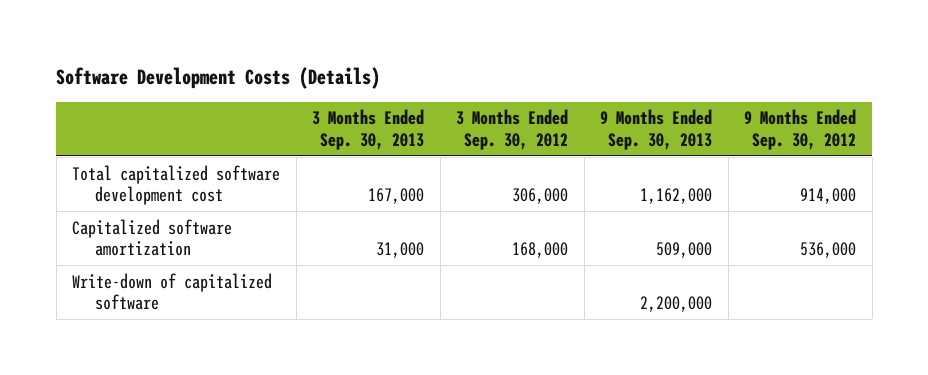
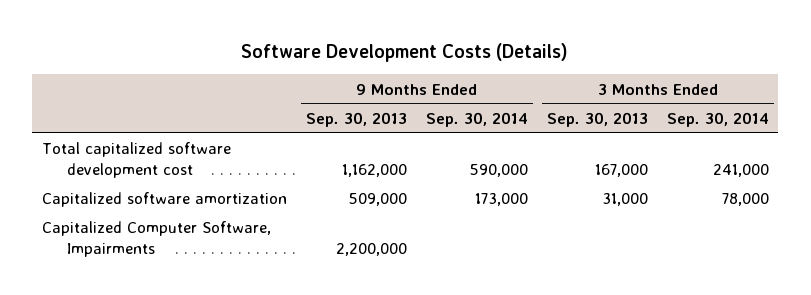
[456,109,569,150] 3 Months Ended Sep. 30, 2012 -> none
[744,109,857,150] 9 Months Ended Sep. 30, 2012 -> none
none -> [425,111,528,127] Sep. 30, 2014
none -> [666,111,769,127] Sep. 30, 2014
[72,272,273,311] Write-down of capitalized software -> [41,221,271,258] Capitalized Computer Software, Impairments

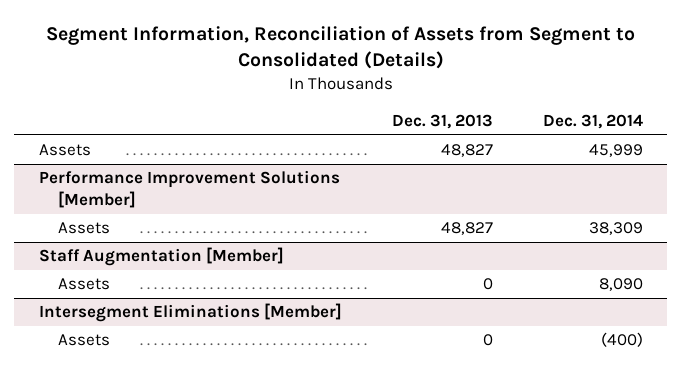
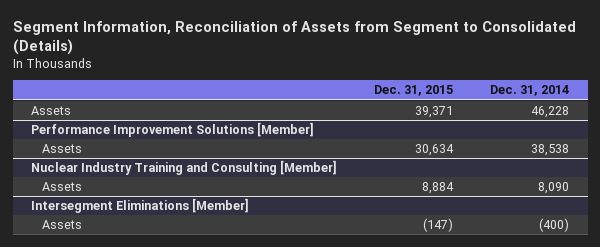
[391,113,493,129] Dec. 31, 2013 -> none
none -> [374,85,454,97] Dec. 31, 2015
[588,144,643,158] 45,999 -> [531,106,570,119] 46,228
[38,247,284,267] Staff Augmentation [Member] -> none
[588,222,643,236] 38,309 -> [531,144,570,157] 38,538
none -> [31,160,338,176] Nuclear Industry Training and Consulting [Member]

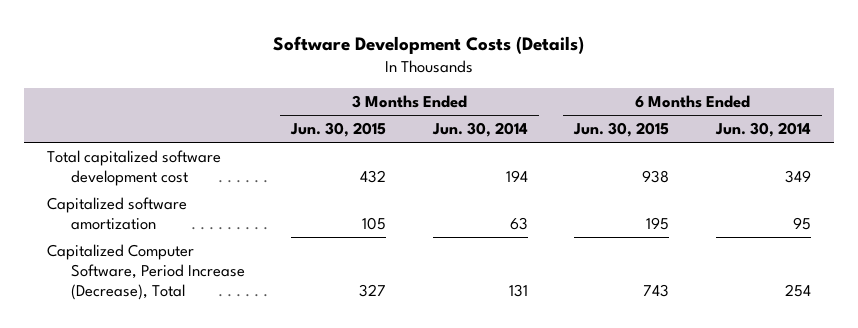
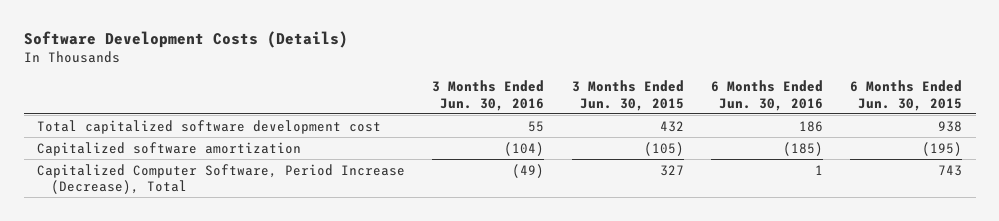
[431,122,528,138] Jun. 30, 2014 -> none
[714,122,811,138] Jun. 30, 2014 -> none
none -> [432,80,545,111] 3 Months Ended Jun. 30, 2016
none -> [711,80,824,111] 6 Months Ended Jun. 30, 2016
[362,216,387,230] 105 -> [643,141,684,156] (105)
[646,216,670,230] 195 -> [922,141,963,156] (195)

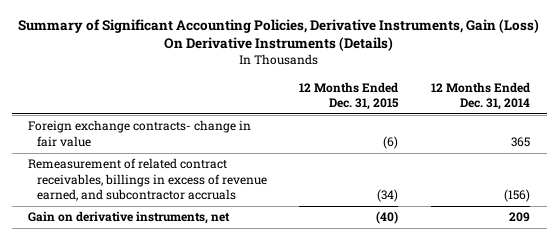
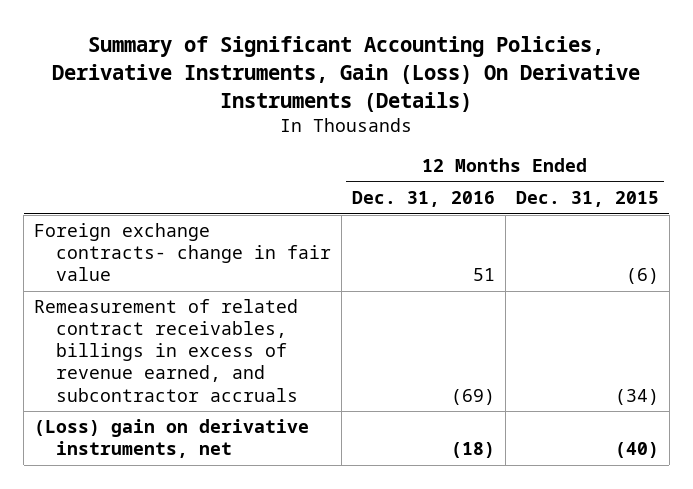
[431,81,531,110] 12 Months Ended Dec. 31, 2014 -> none
none -> [351,191,495,208] Dec. 31, 2016
[28,211,231,225] Gain on derivative instruments, net -> [34,419,310,459] (Loss) gain on derivative instruments, net

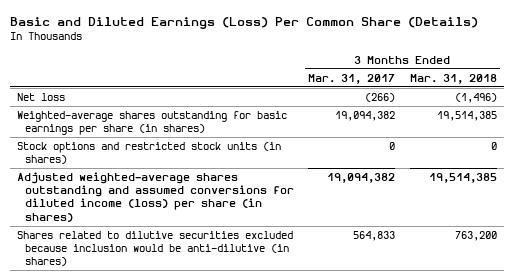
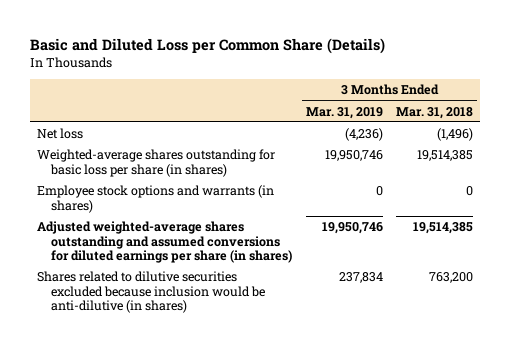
[9,17,478,30] Basic and Diluted Earnings (Loss) Per Common Share (Details) -> [30,37,386,54] Basic and Diluted Loss per Common Share (Details)
[308,73,396,84] Mar. 31, 2017 -> none
none -> [305,106,383,119] Mar. 31, 2019
[16,111,287,136] Weighted-average shares outstanding for basic earnings per share (in shares) -> [36,149,275,177] Weighted-average shares outstanding for basic loss per share (in shares)
[16,142,281,165] Stock options and restricted stock units (in shares) -> [36,185,274,213] Employee stock options and warrants (in shares)
[16,172,294,222] Adjusted weighted-average shares outstanding and assumed conversions for diluted income (loss) per share (in shares) -> [36,221,293,264] Adjusted weighted-average shares outstanding and assumed conversions for diluted earnings per share (in shares)

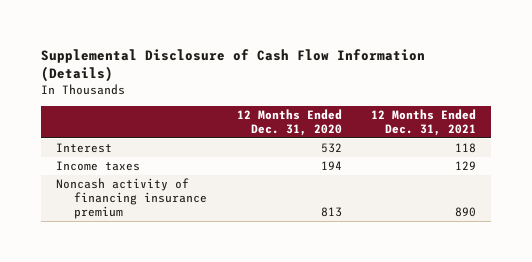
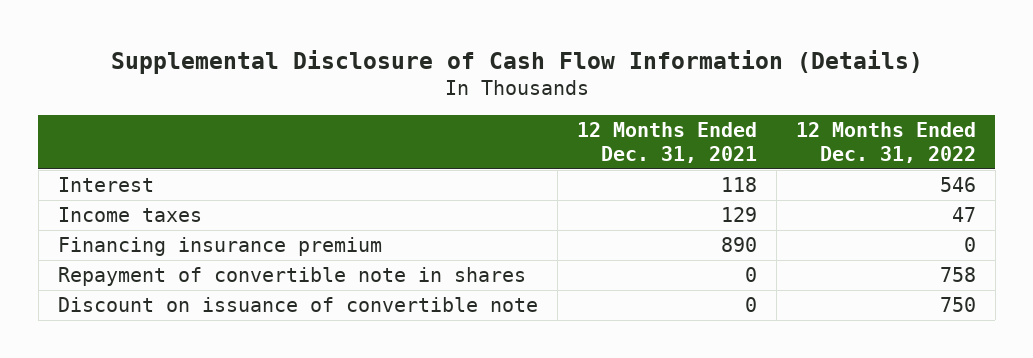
[236,109,342,137] 12 Months Ended Dec. 31, 2020 -> none
none -> [795,122,976,163] 12 Months Ended Dec. 31, 2022
[56,178,208,219] Noncash activity of financing insurance premium -> [57,237,382,257] Financing insurance premium
none -> [57,267,526,287] Repayment of convertible note in shares
none -> [57,297,538,313] Discount on issuance of convertible note

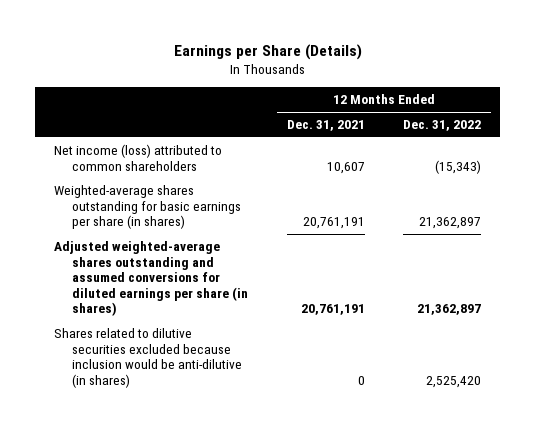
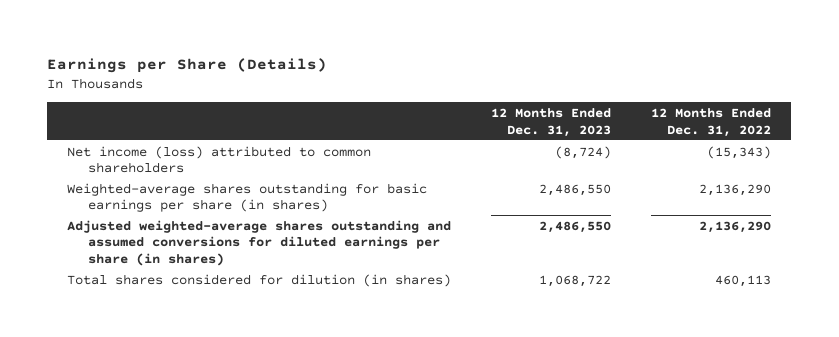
[286,120,365,132] Dec. 31, 2021 -> none
none -> [491,107,612,137] 12 Months Ended Dec. 31, 2023
[53,328,243,388] Shares related to dilutive securities excluded because inclusion would be anti-dilutive (in shares) -> none
[419,217,482,230] 21,362,897 -> [699,183,772,196] 2,136,290
[417,304,482,316] 21,362,897 -> [699,220,772,233] 2,136,290
none -> [67,273,452,287] Total shares considered for dilution (in shares)

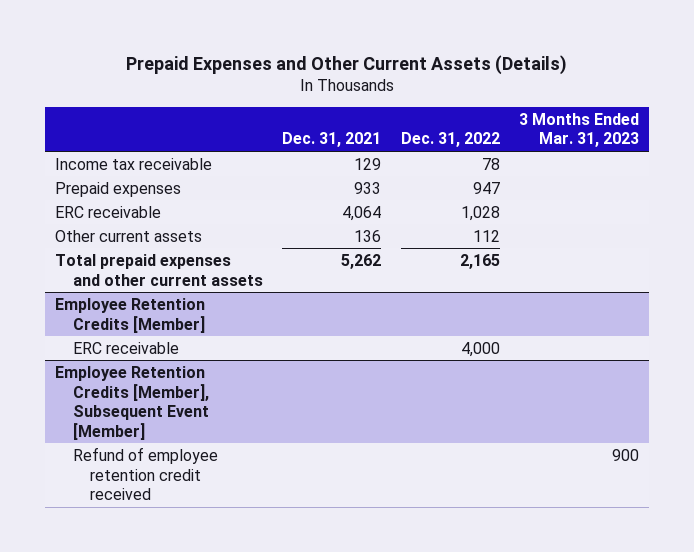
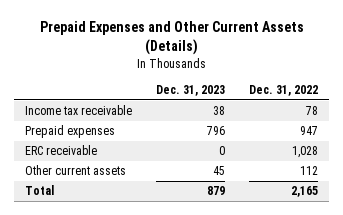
[282,132,382,148] Dec. 31, 2021 -> none
[519,112,640,148] 3 Months Ended Mar. 31, 2023 -> none
none -> [156,85,226,97] Dec. 31, 2023
[55,297,206,333] Employee Retention Credits [Member] -> none
[72,341,179,354] ERC receivable -> none
[55,365,209,440] Employee Retention Credits [Member], Subsequent Event [Member] -> none
[72,446,218,501] Refund of employee retention credit received -> none
[55,253,263,286] Total prepaid expenses and other current assets -> [25,185,55,196] Total

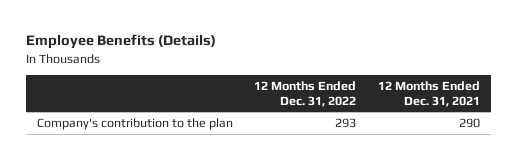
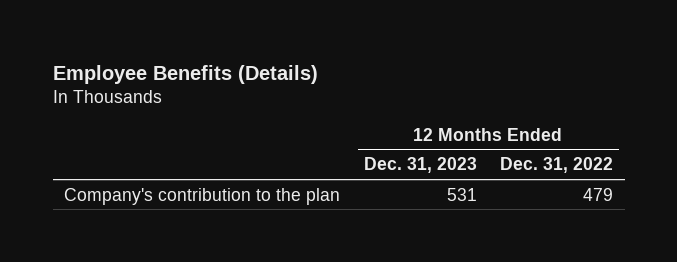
[378,81,481,107] 12 Months Ended Dec. 31, 2021 -> none
none -> [363,157,477,174] Dec. 31, 2023
[335,117,357,128] 293 -> [583,187,614,201] 479

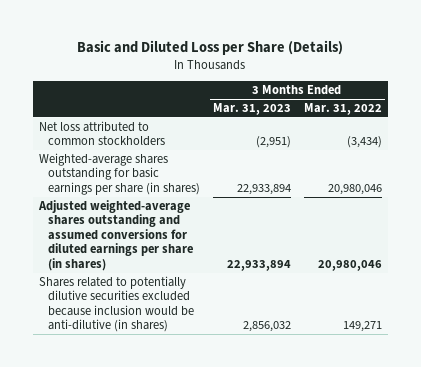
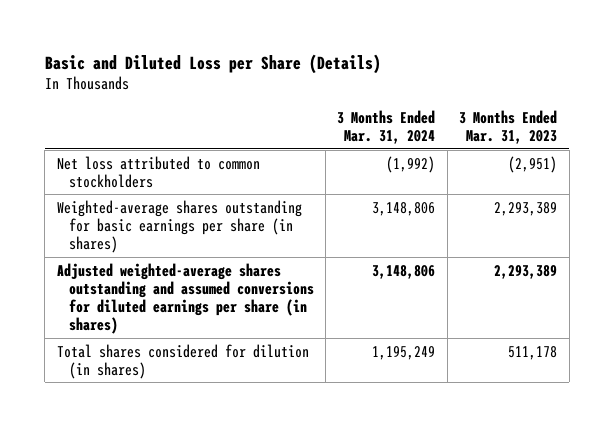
[303,103,382,116] Mar. 31, 2022 -> none
none -> [337,109,436,145] 3 Months Ended Mar. 31, 2024
[38,276,195,333] Shares related to potentially dilutive securities excluded because inclusion would be anti-dilutive (in shares) -> none
[237,183,292,195] 22,933,894 -> [494,201,558,216] 2,293,389
[227,259,292,271] 22,933,894 -> [494,264,558,279] 2,293,389
none -> [56,343,309,379] Total shares considered for dilution (in shares)

